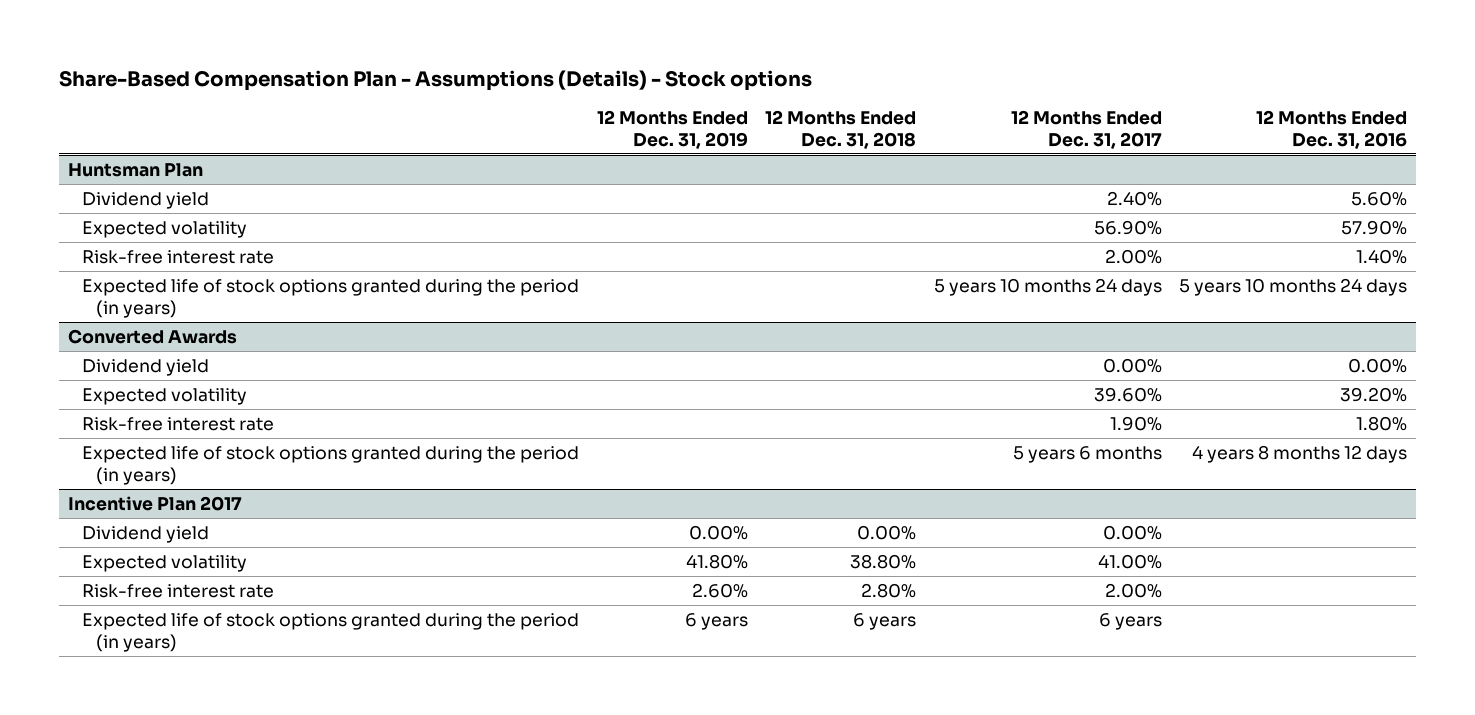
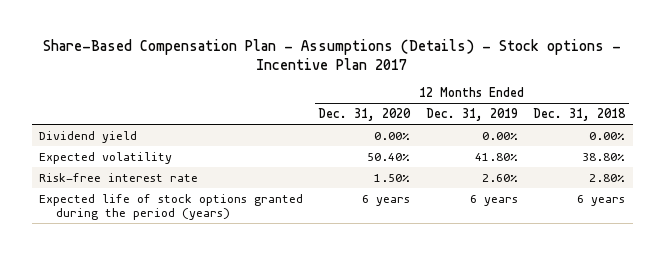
[58,69,812,91] Share-Based Compensation Plan - Assumptions (Details) - Stock options -> [43,38,622,71] Share-Based Compensation Plan - Assumptions (Details) - Stock options - Incentive Plan 2017
[1010,109,1162,149] 12 Months Ended Dec. 31, 2017 -> none
[1256,109,1408,149] 12 Months Ended Dec. 31, 2016 -> none
none -> [318,108,412,122] Dec. 31, 2020
[67,162,203,177] Huntsman Plan -> none
[82,191,210,209] Dividend yield -> none
[82,220,248,238] Expected volatility -> none
[82,249,275,264] Risk-free interest rate -> none
[82,278,580,318] Expected life of stock options granted during the period (in years) -> none
[67,328,237,344] Converted Awards -> none
[82,358,210,376] Dividend yield -> none
[82,387,248,405] Expected volatility -> none
[82,416,275,431] Risk-free interest rate -> none
[82,445,580,485] Expected life of stock options granted during the period (in years) -> none
[67,495,242,511] Incentive Plan 2017 -> none
[82,612,580,652] Expected life of stock options granted during the period (in years) -> [39,193,304,221] Expected life of stock options granted during the period (years)

